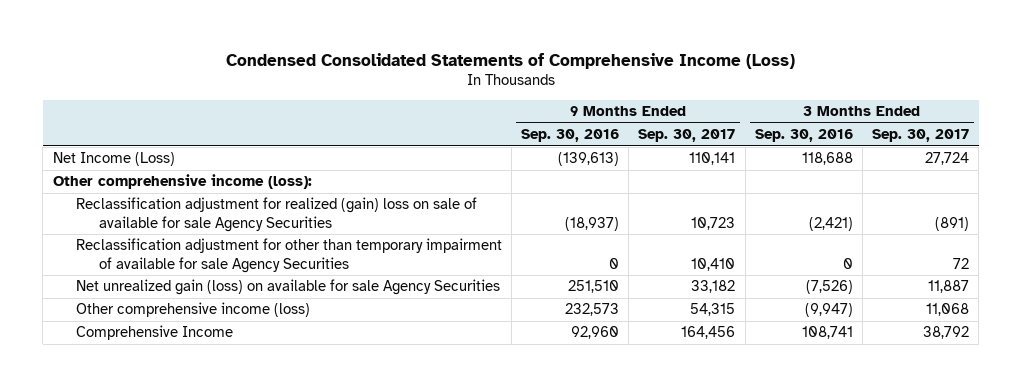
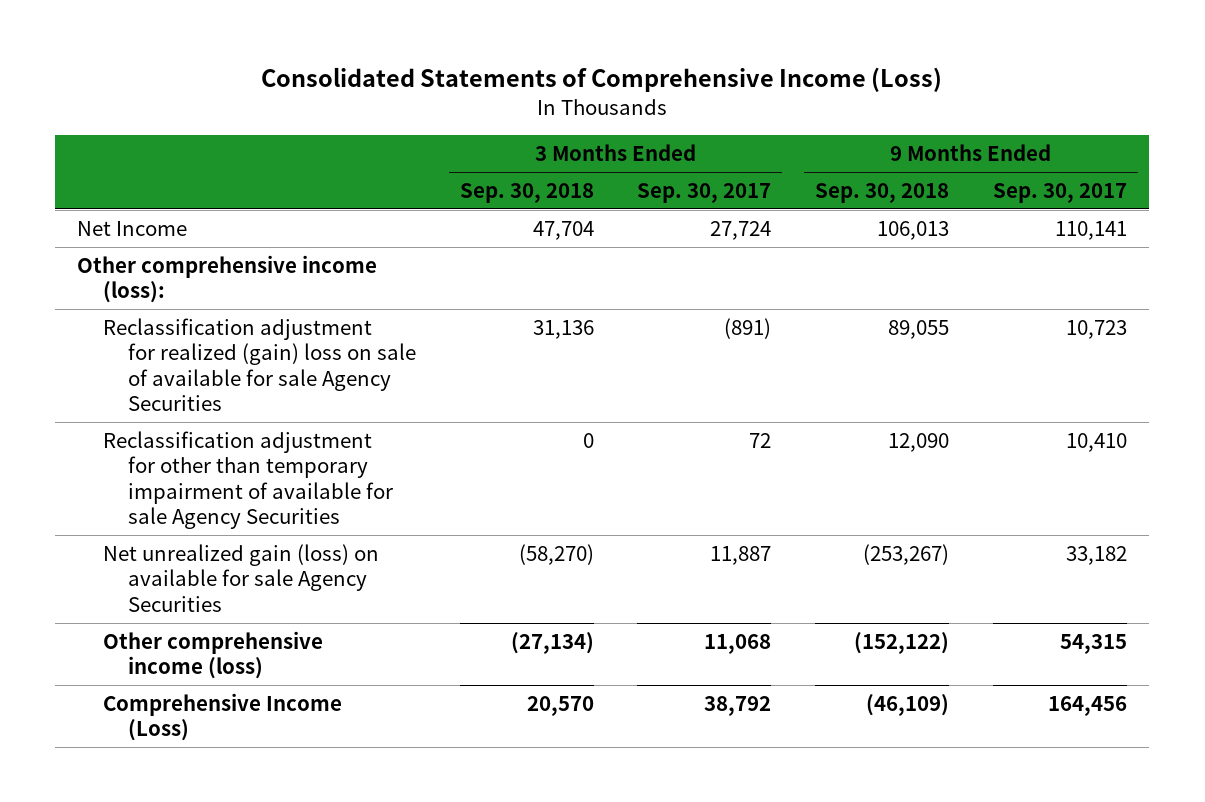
[225,52,795,69] Condensed Consolidated Statements of Comprehensive Income (Loss) -> [261,67,943,93] Consolidated Statements of Comprehensive Income (Loss)
[521,129,620,143] Sep. 30, 2016 -> none
[754,129,853,143] Sep. 30, 2016 -> none
none -> [459,182,594,203] Sep. 30, 2018
none -> [815,182,950,203] Sep. 30, 2018
[52,152,175,167] Net Income (Loss) -> [77,220,188,236] Net Income
[75,325,233,341] Comprehensive Income -> [102,692,342,742] Comprehensive Income (Loss)

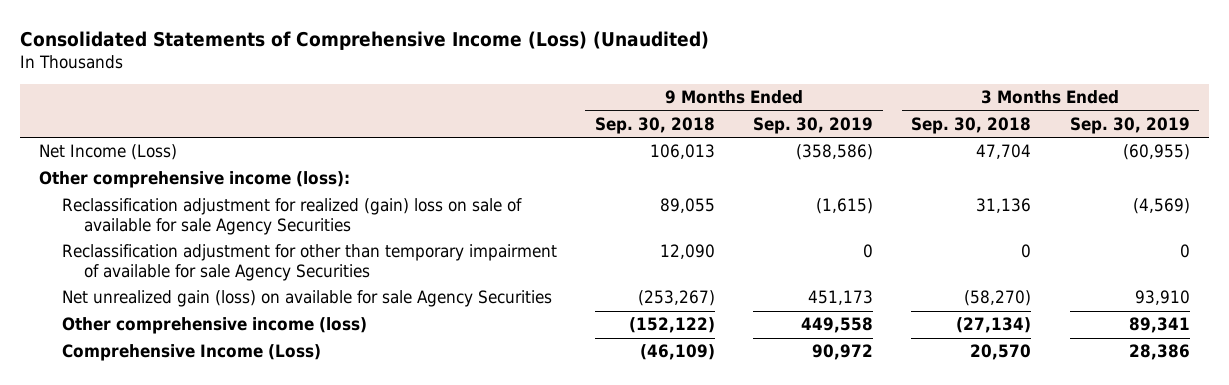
[261,67,943,93] Consolidated Statements of Comprehensive Income (Loss) -> [20,30,710,50] Consolidated Statements of Comprehensive Income (Loss) (Unaudited)
[637,182,772,203] Sep. 30, 2017 -> none
[993,182,1128,203] Sep. 30, 2017 -> none
none -> [753,117,874,135] Sep. 30, 2019
none -> [1069,117,1190,135] Sep. 30, 2019
[77,220,188,236] Net Income -> [39,144,178,161] Net Income (Loss)

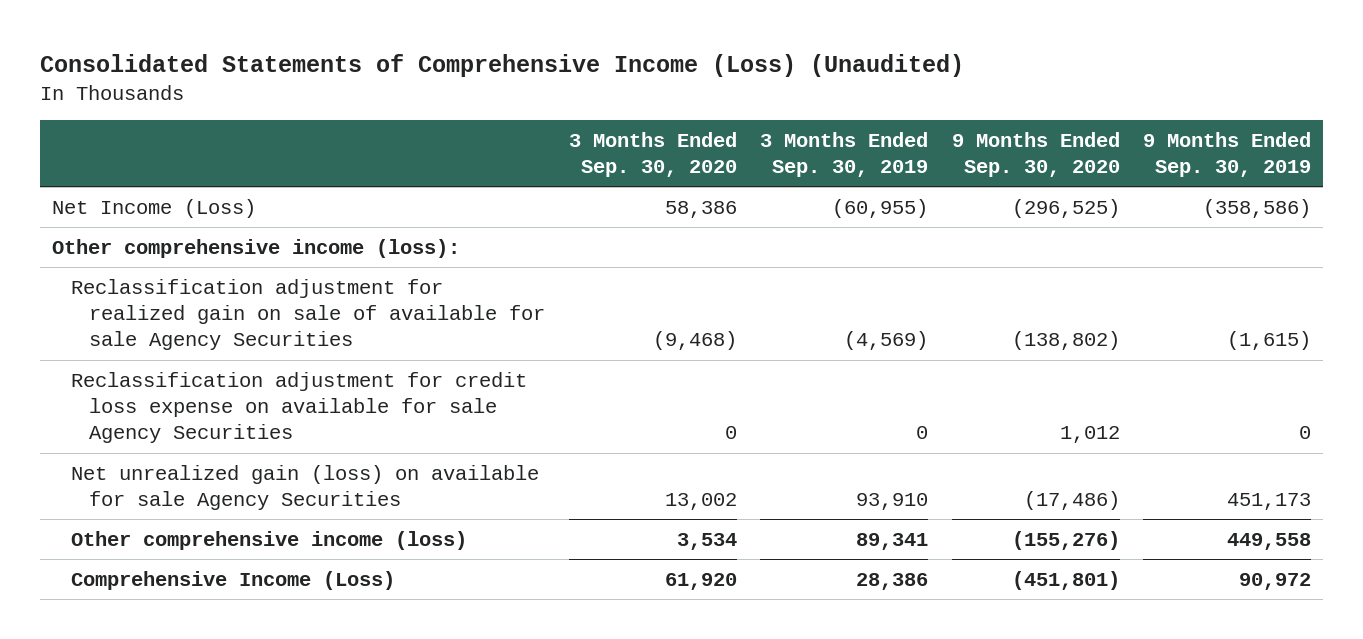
[594,117,715,135] Sep. 30, 2018 -> none
[911,117,1032,135] Sep. 30, 2018 -> none
none -> [568,131,737,177] 3 Months Ended Sep. 30, 2020
none -> [951,131,1120,177] 9 Months Ended Sep. 30, 2020
[61,198,522,236] Reclassification adjustment for realized (gain) loss on sale of available for sale Agency Securities -> [70,278,546,351] Reclassification adjustment for realized gain on sale of available for sale Agency Securities
[61,244,557,282] Reclassification adjustment for other than temporary impairment of available for sale Agency Securities -> [70,371,527,444] Reclassification adjustment for credit loss expense on available for sale Agency Securities

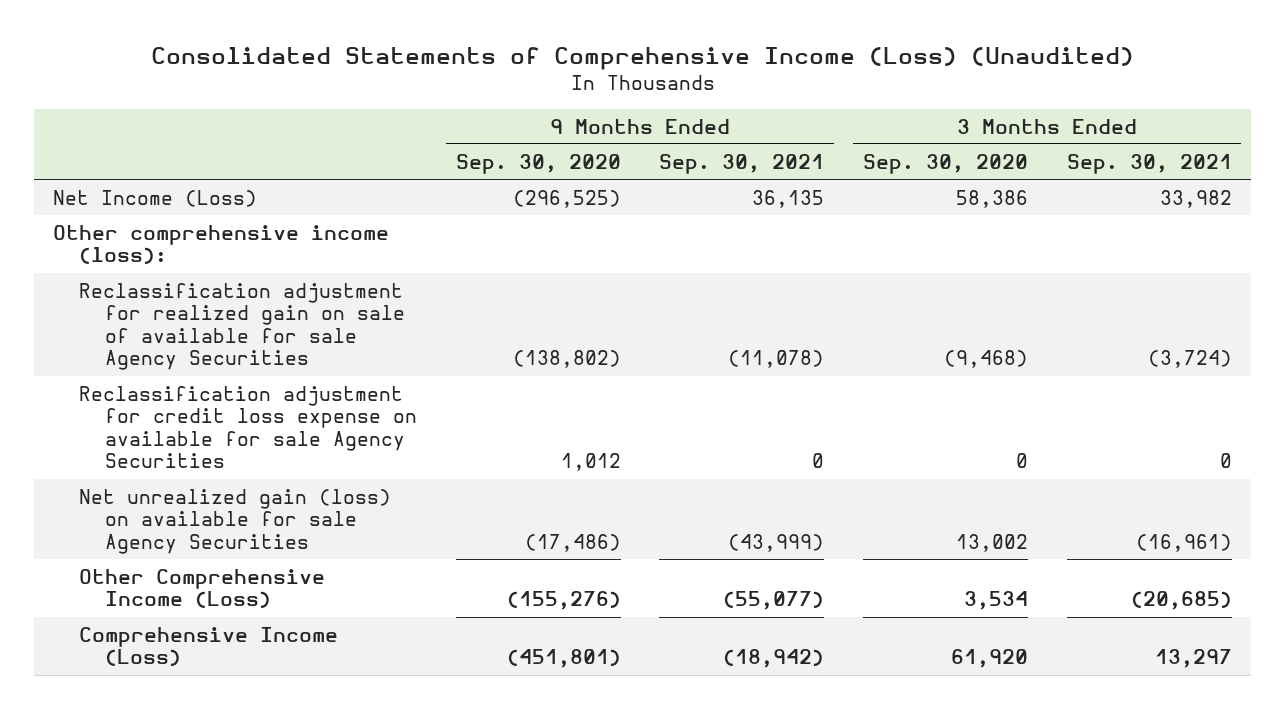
[760,131,929,177] 3 Months Ended Sep. 30, 2019 -> none
[1142,131,1311,177] 9 Months Ended Sep. 30, 2019 -> none
none -> [659,153,825,174] Sep. 30, 2021
none -> [1066,153,1232,174] Sep. 30, 2021
[70,530,467,550] Other comprehensive income (loss) -> [79,568,326,609] Other Comprehensive Income (Loss)

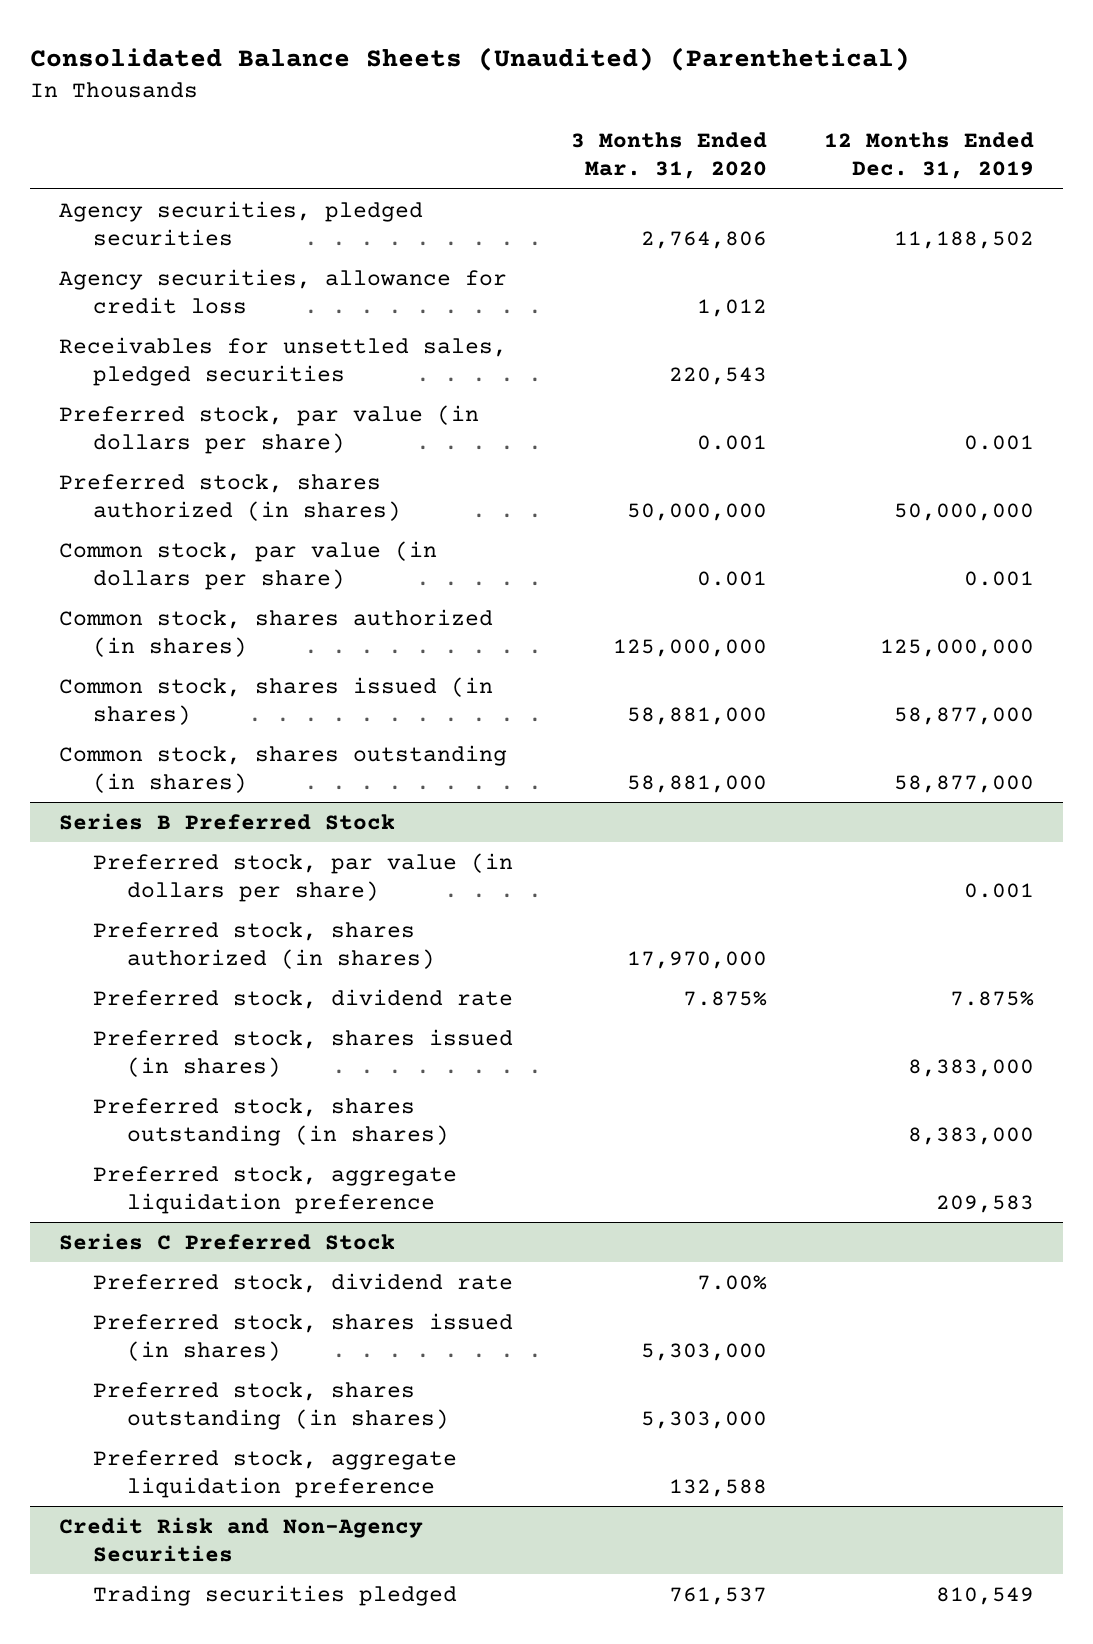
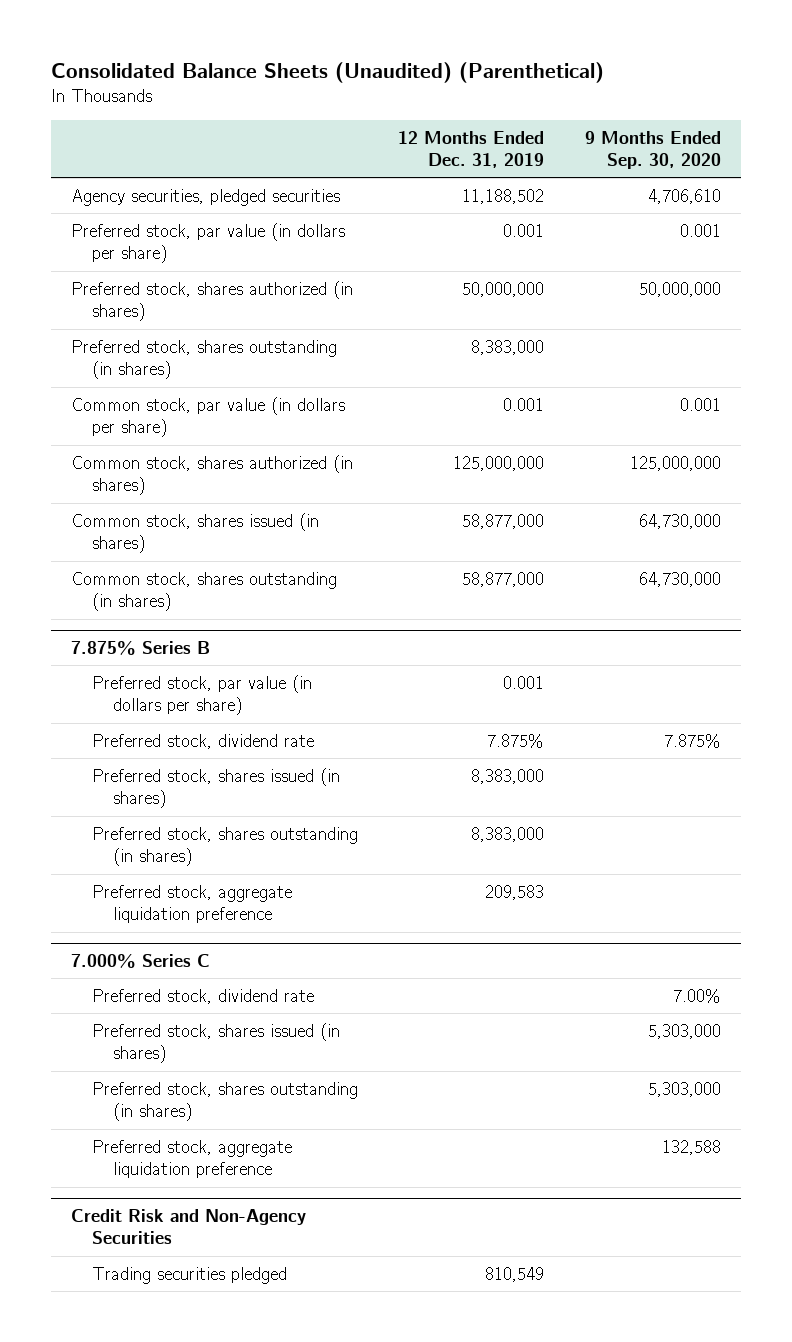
[570,132,767,180] 3 Months Ended Mar. 31, 2020 -> none
none -> [584,130,721,170] 9 Months Ended Sep. 30, 2020
[58,268,507,314] Agency securities, allowance for credit loss -> none
[58,336,507,386] Receivables for unsettled sales, pledged securities -> none
none -> [71,339,338,380] Preferred stock, shares outstanding (in shares)
[58,812,395,830] Series B Preferred Stock -> [71,639,211,655] 7.875% Series B
[93,921,436,969] Preferred stock, shares authorized (in shares) -> none
[58,1232,395,1250] Series C Preferred Stock -> [71,952,211,968] 7.000% Series C

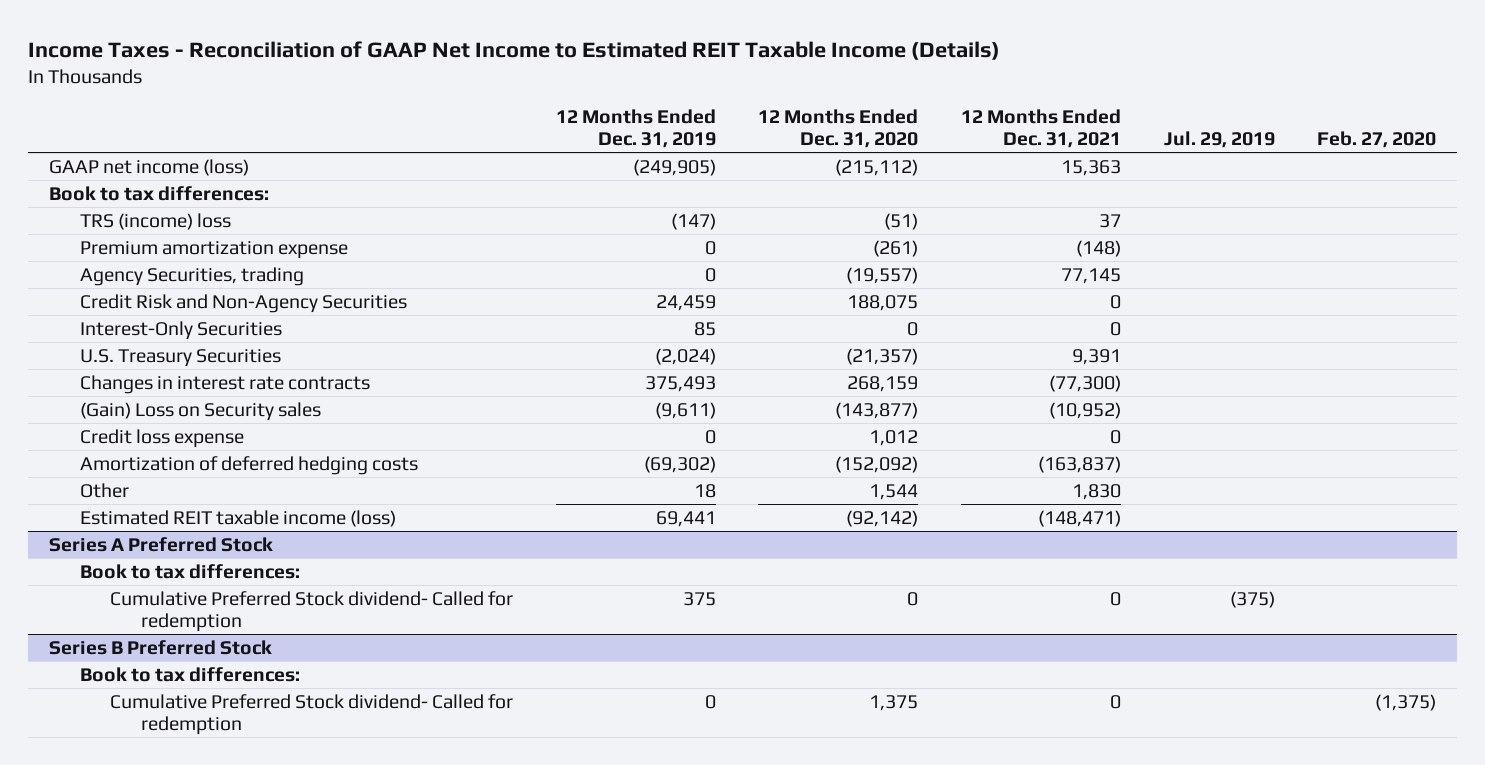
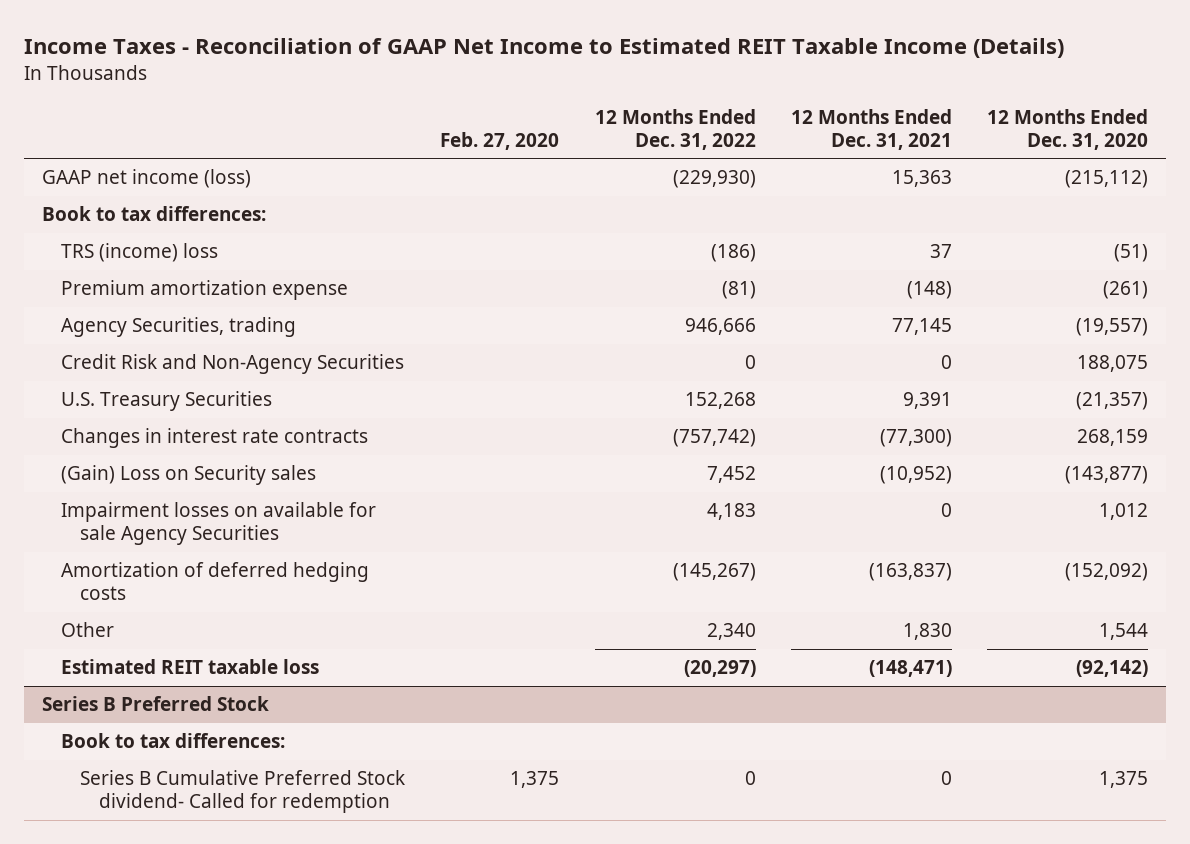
[555,108,716,148] 12 Months Ended Dec. 31, 2019 -> none
[1163,130,1275,148] Jul. 29, 2019 -> none
none -> [594,108,756,150] 12 Months Ended Dec. 31, 2022
[79,320,282,340] Interest-Only Securities -> none
[79,428,244,448] Credit loss expense -> [61,502,377,546] Impairment losses on available for sale Agency Securities
[48,536,273,552] Series A Preferred Stock -> none
[79,563,300,579] Book to tax differences: -> none
[110,590,514,633] Cumulative Preferred Stock dividend- Called for redemption -> none
[79,509,396,527] Estimated REIT taxable income (loss) -> [61,659,320,675] Estimated REIT taxable loss
[110,693,514,736] Cumulative Preferred Stock dividend- Called for redemption -> [79,770,405,814] Series B Cumulative Preferred Stock dividend- Called for redemption
[1375,693,1437,711] (1,375) -> [510,771,560,789] 1,375

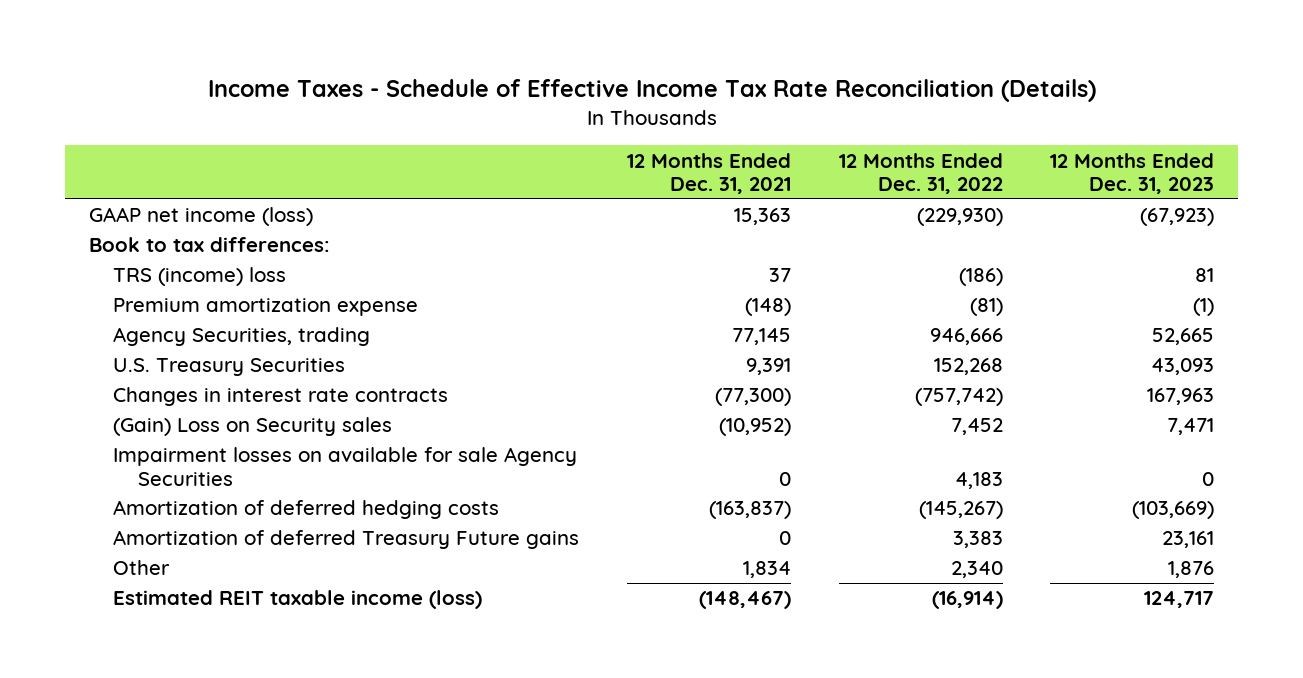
[24,37,1065,58] Income Taxes - Reconciliation of GAAP Net Income to Estimated REIT Taxable Income (Details) -> [207,78,1096,102] Income Taxes - Schedule of Effective Income Tax Rate Reconciliation (Details)
[440,131,560,150] Feb. 27, 2020 -> none
[987,108,1149,150] 12 Months Ended Dec. 31, 2020 -> none
none -> [1050,152,1215,195] 12 Months Ended Dec. 31, 2023
[61,354,405,375] Credit Risk and Non-Agency Securities -> none
[42,696,270,712] Series B Preferred Stock -> none
[61,733,286,749] Book to tax differences: -> none
[79,770,405,814] Series B Cumulative Preferred Stock dividend- Called for redemption -> none
none -> [113,530,580,550] Amortization of deferred Treasury Future gains
[903,623,953,641] 1,830 -> [743,561,792,579] 1,834
[61,659,320,675] Estimated REIT taxable loss -> [113,590,483,610] Estimated REIT taxable income (loss)
[683,660,756,678] (20,297) -> [931,591,1003,610] (16,914)
[869,660,953,678] (148,471) -> [699,591,792,610] (148,467)

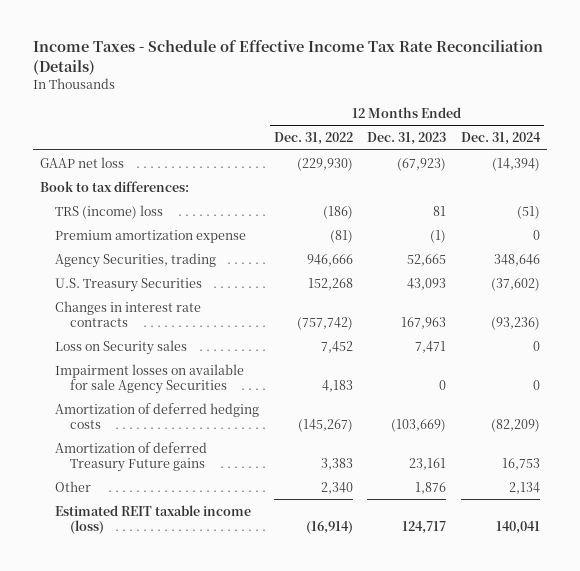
[627,152,792,195] 12 Months Ended Dec. 31, 2021 -> none
none -> [460,132,541,146] Dec. 31, 2024
[88,207,313,227] GAAP net income (loss) -> [40,156,125,168] GAAP net loss
[113,417,393,437] (Gain) Loss on Security sales -> [55,339,188,355] Loss on Security sales

